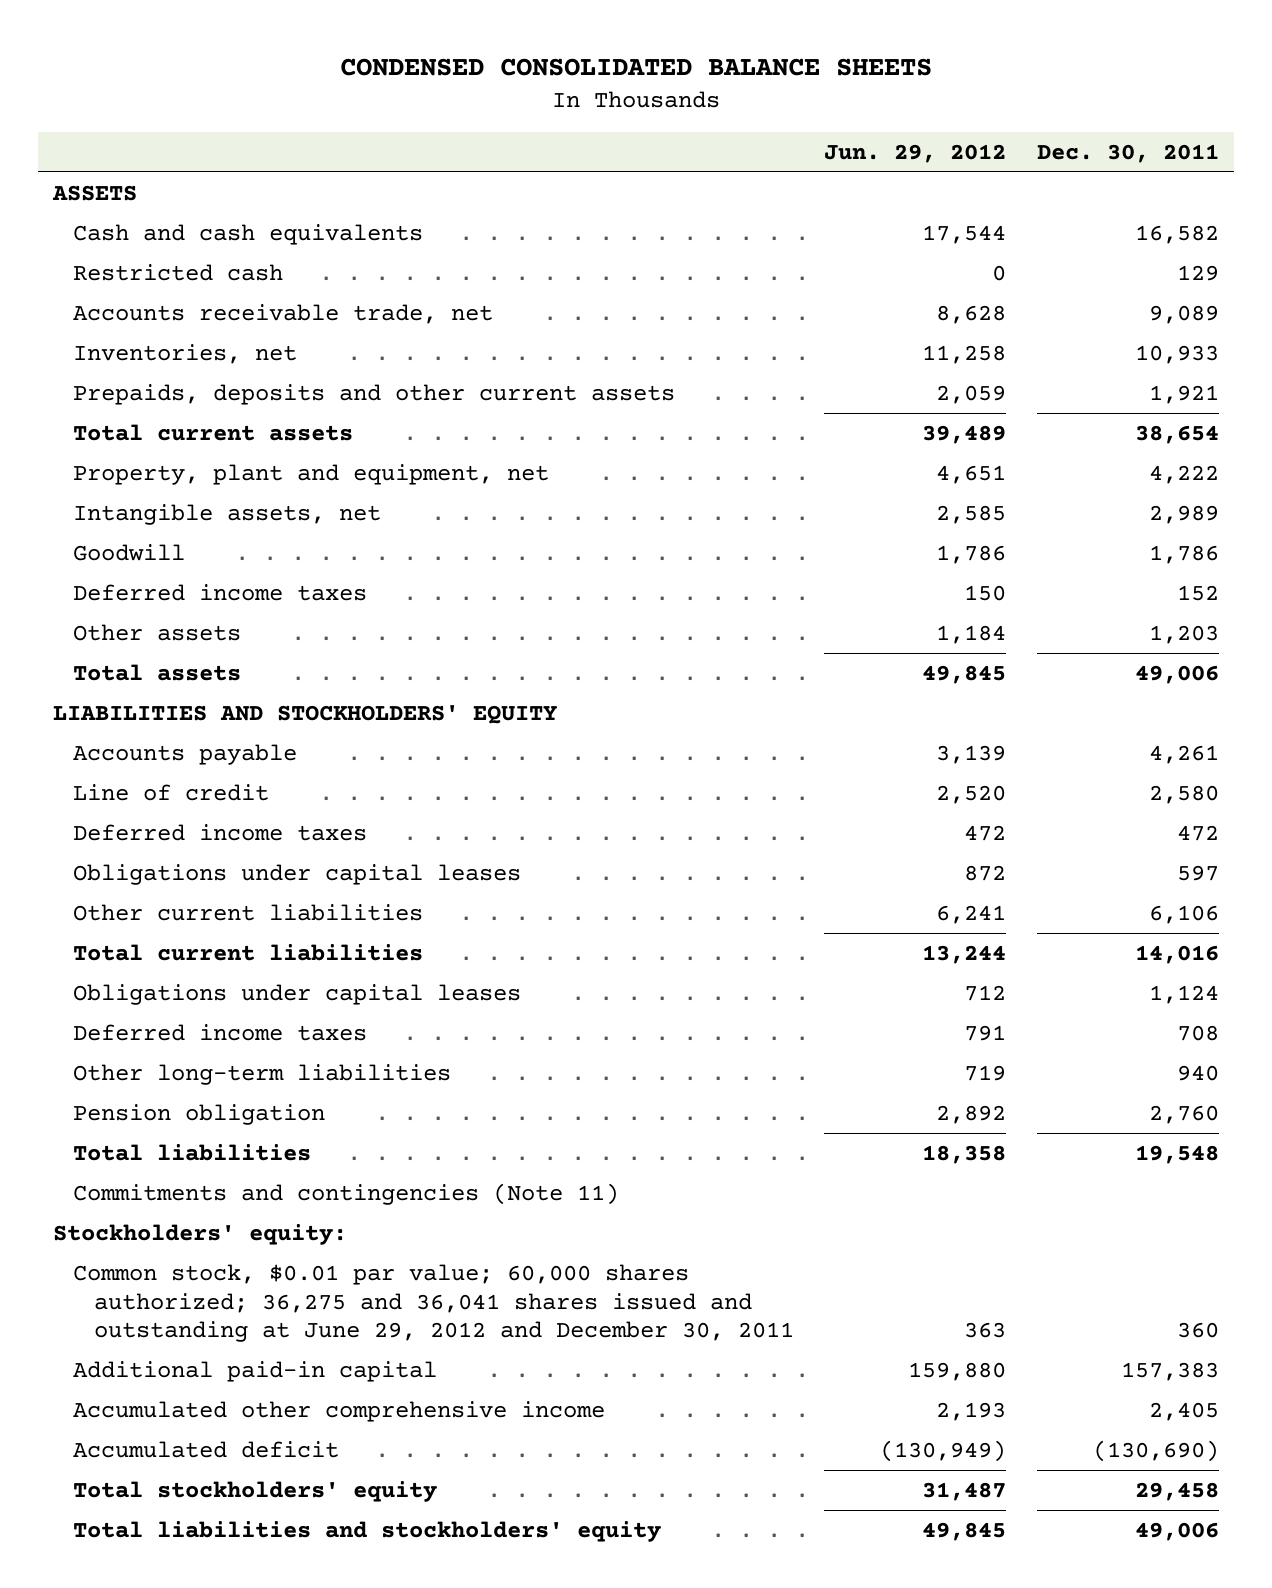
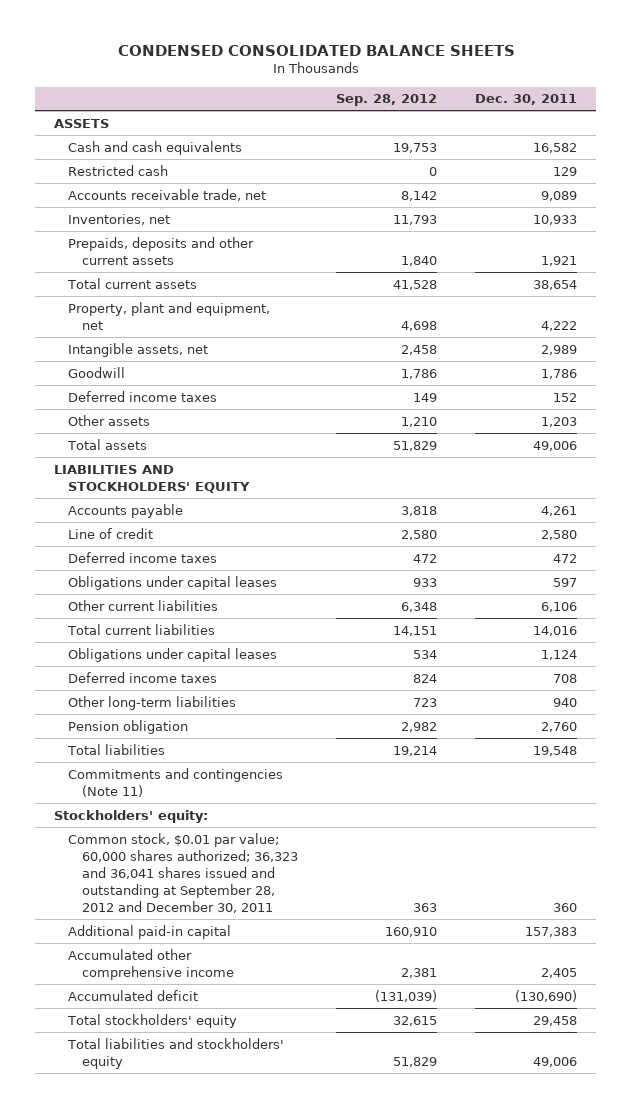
[824,143,1007,163] Jun. 29, 2012 -> none
none -> [336,94,438,107] Sep. 28, 2012
[73,1263,794,1343] Common stock, $0.01 par value; 60,000 shares authorized; 36,275 and 36,041 shares issued and outstanding at June 29, 2012 and December 30, 2011 -> [68,832,299,914] Common stock, $0.01 par value; 60,000 shares authorized; 36,323 and 36,041 shares issued and outstanding at September 28, 2012 and December 30, 2011

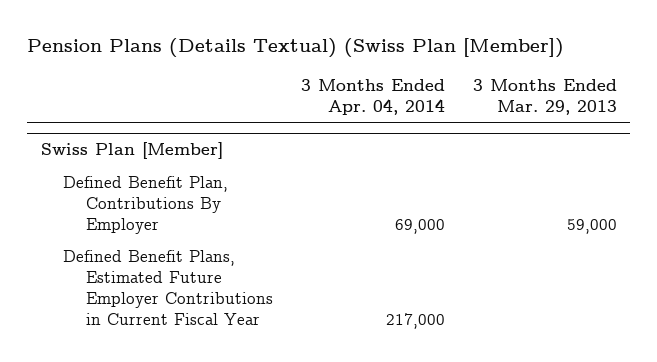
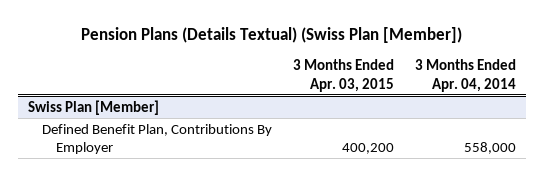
[472,78,617,115] 3 Months Ended Mar. 29, 2013 -> none
none -> [292,59,394,92] 3 Months Ended Apr. 03, 2015
[63,249,274,325] Defined Benefit Plans, Estimated Future Employer Contributions in Current Fiscal Year -> none
[394,218,445,234] 69,000 -> [463,141,516,154] 558,000

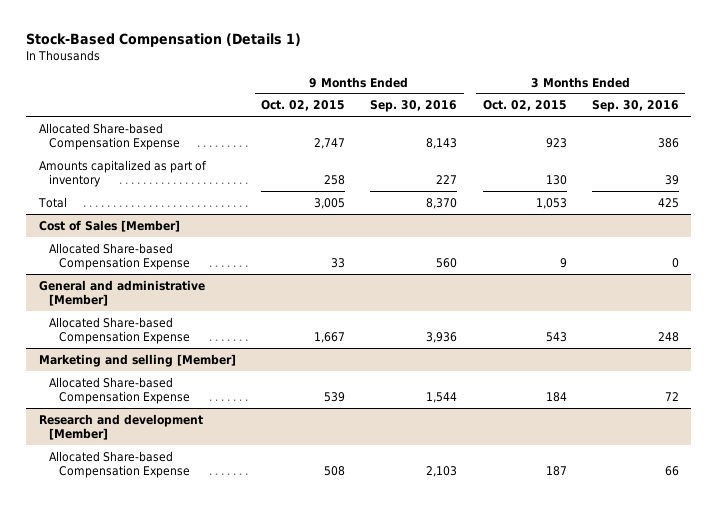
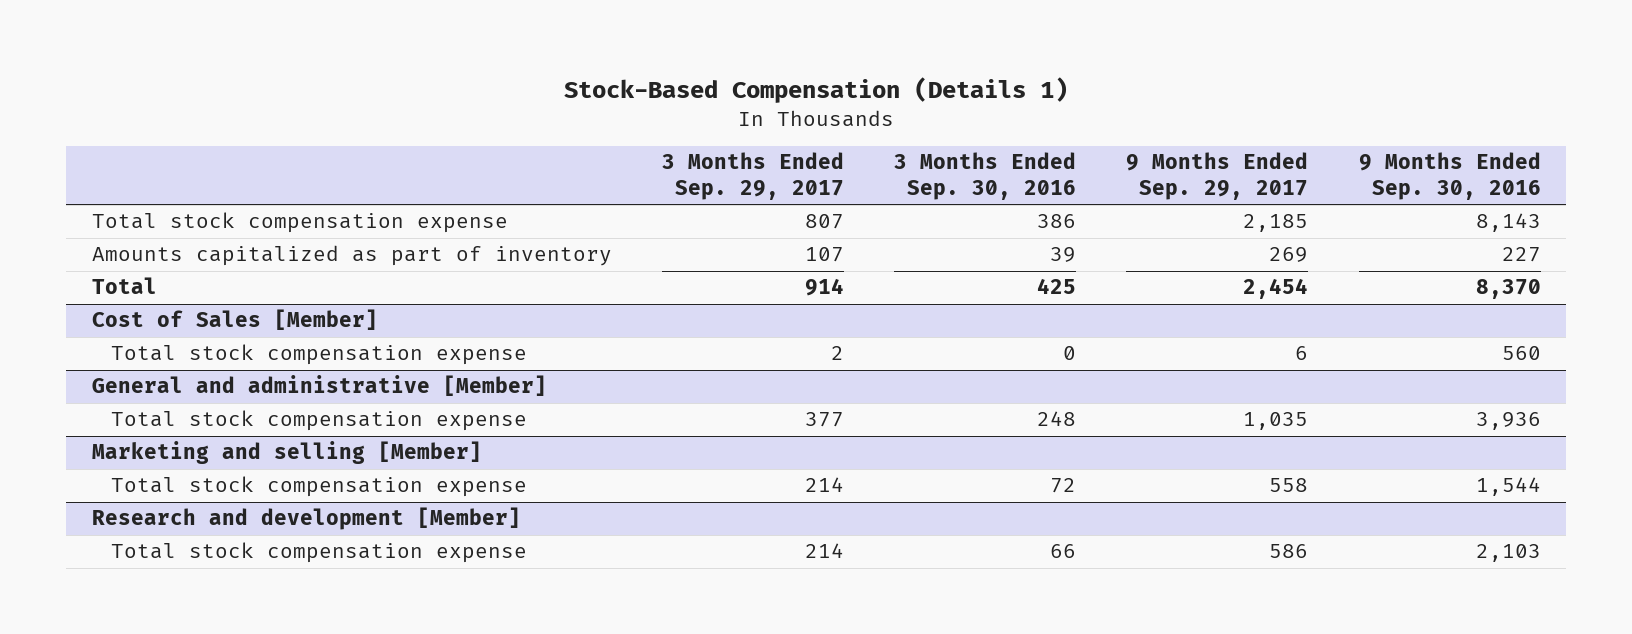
[261,100,346,112] Oct. 02, 2015 -> none
[482,100,567,112] Oct. 02, 2015 -> none
none -> [661,152,844,200] 3 Months Ended Sep. 29, 2017
none -> [1126,152,1309,200] 9 Months Ended Sep. 29, 2017
[38,122,181,150] Allocated Share-based Compensation Expense -> [91,212,508,234] Total stock compensation expense
[49,242,191,270] Allocated Share-based Compensation Expense -> none
none -> [110,344,527,366] Total stock compensation expense
[49,316,191,344] Allocated Share-based Compensation Expense -> [110,410,527,432] Total stock compensation expense
[49,376,191,404] Allocated Share-based Compensation Expense -> [110,476,527,498] Total stock compensation expense
[49,450,191,478] Allocated Share-based Compensation Expense -> [110,542,527,564] Total stock compensation expense

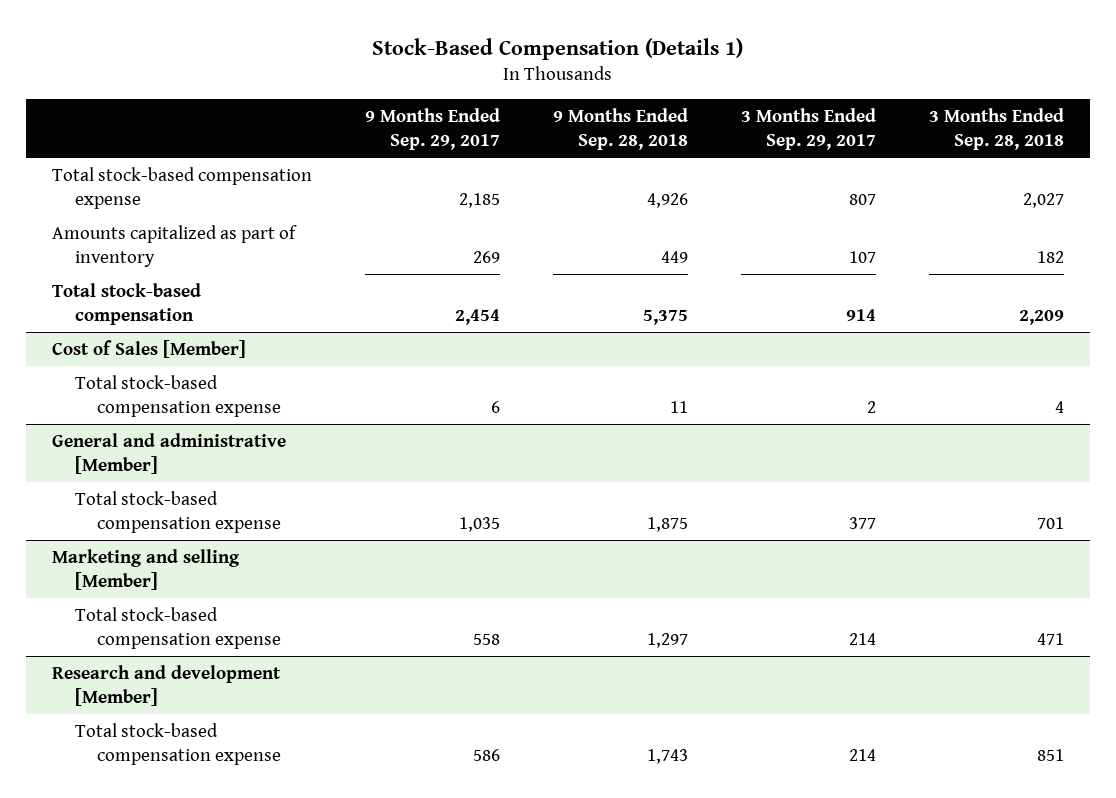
[894,152,1077,200] 3 Months Ended Sep. 30, 2016 -> none
[1358,152,1541,200] 9 Months Ended Sep. 30, 2016 -> none
none -> [552,108,688,151] 9 Months Ended Sep. 28, 2018
none -> [928,108,1064,151] 3 Months Ended Sep. 28, 2018
[91,212,508,234] Total stock compensation expense -> [52,166,313,209] Total stock-based compensation expense
[91,277,157,295] Total -> [52,282,202,325] Total stock-based compensation
[110,344,527,366] Total stock compensation expense -> [74,374,281,417] Total stock-based compensation expense
[110,410,527,432] Total stock compensation expense -> [74,490,281,533] Total stock-based compensation expense
[110,476,527,498] Total stock compensation expense -> [74,606,281,649] Total stock-based compensation expense
[110,542,527,564] Total stock compensation expense -> [74,722,281,765] Total stock-based compensation expense

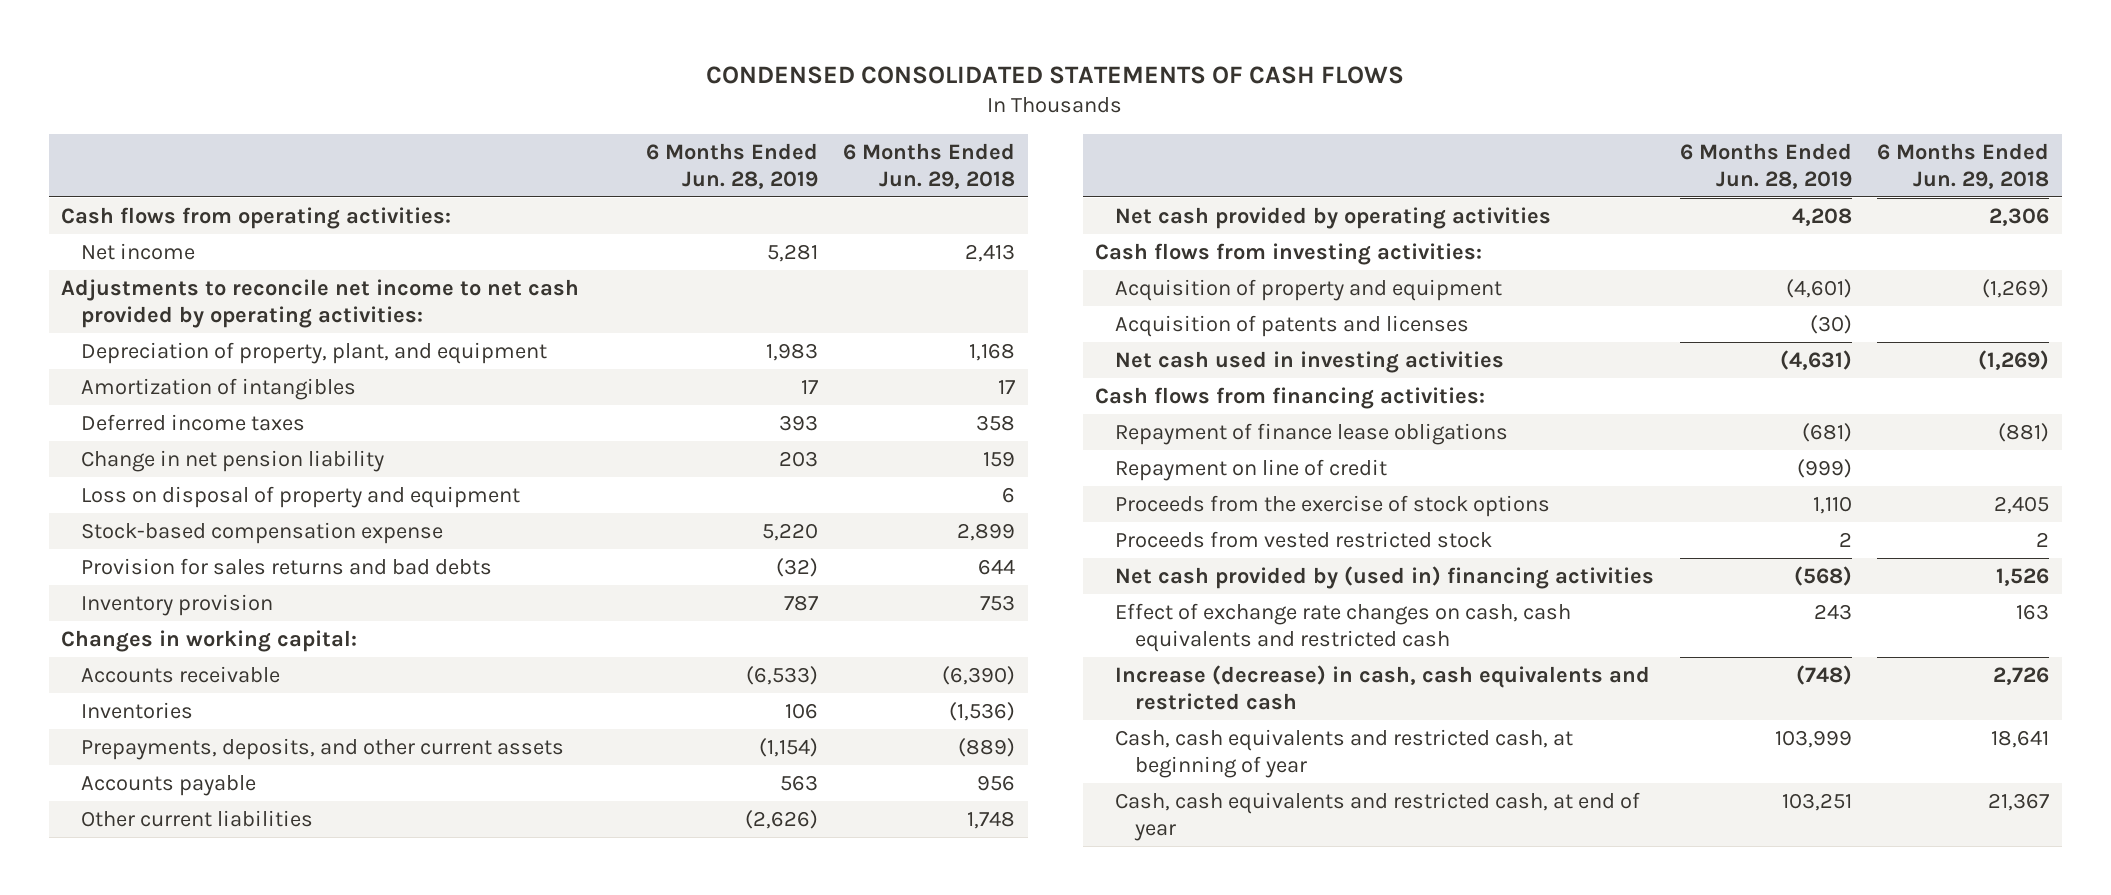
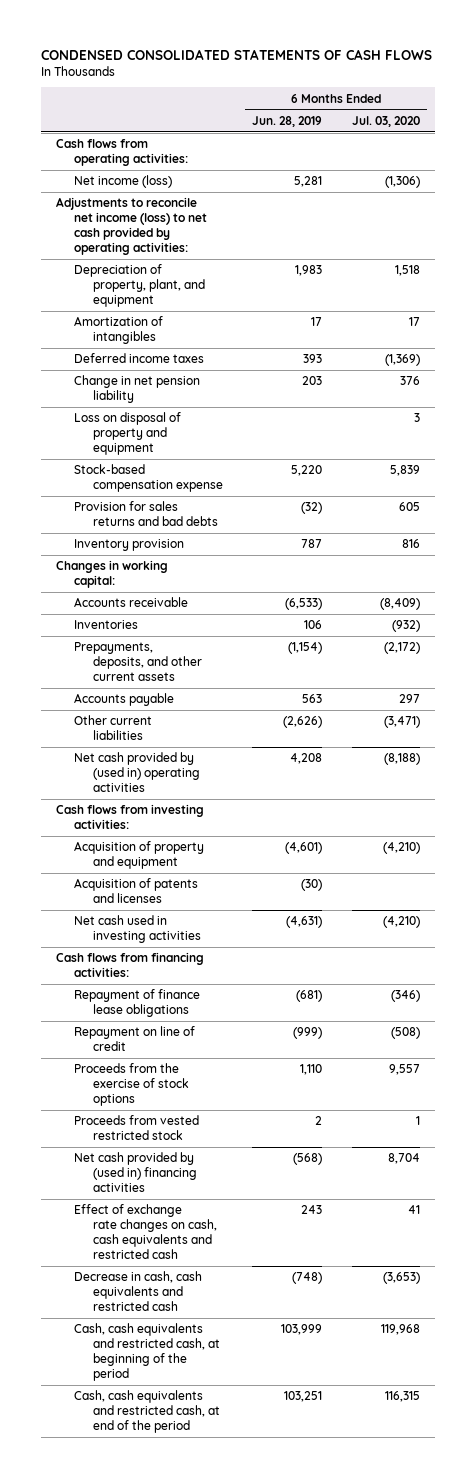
[843,143,1016,189] 6 Months Ended Jun. 29, 2018 -> none
none -> [351,115,420,127] Jul. 03, 2020
[81,242,196,260] Net income -> [74,175,173,189] Net income (loss)
[61,278,580,328] Adjustments to reconcile net income to net cash provided by operating activities: -> [56,197,208,255] Adjustments to reconcile net income (loss) to net cash provided by operating activities:
[1115,206,1552,229] Net cash provided by operating activities -> [74,752,200,792] Net cash provided by (used in) operating activities
[1115,664,1651,710] Increase (decrease) in cash, cash equivalents and restricted cash -> [74,1271,203,1311] Decrease in cash, cash equivalents and restricted cash
[1115,728,1574,778] Cash, cash equivalents and restricted cash, at beginning of year -> [74,1323,220,1381] Cash, cash equivalents and restricted cash, at beginning of the period
[1115,791,1641,841] Cash, cash equivalents and restricted cash, at end of year -> [74,1390,220,1433] Cash, cash equivalents and restricted cash, at end of the period

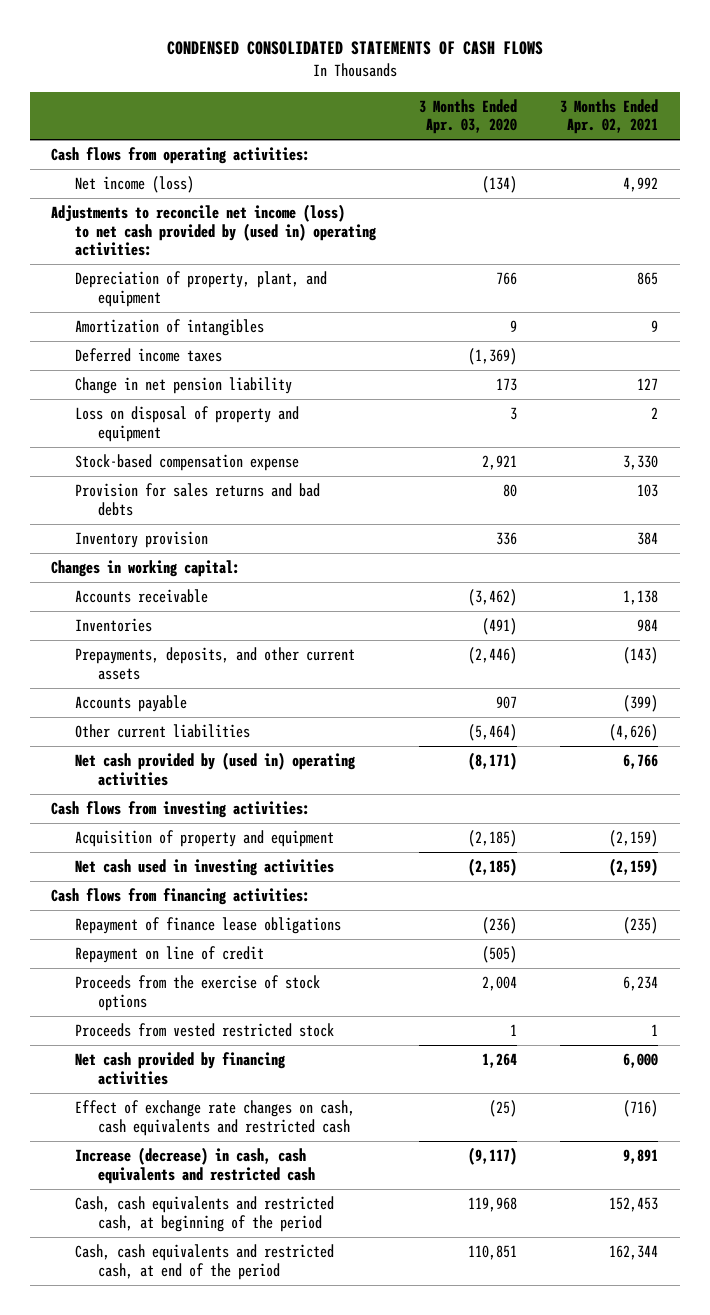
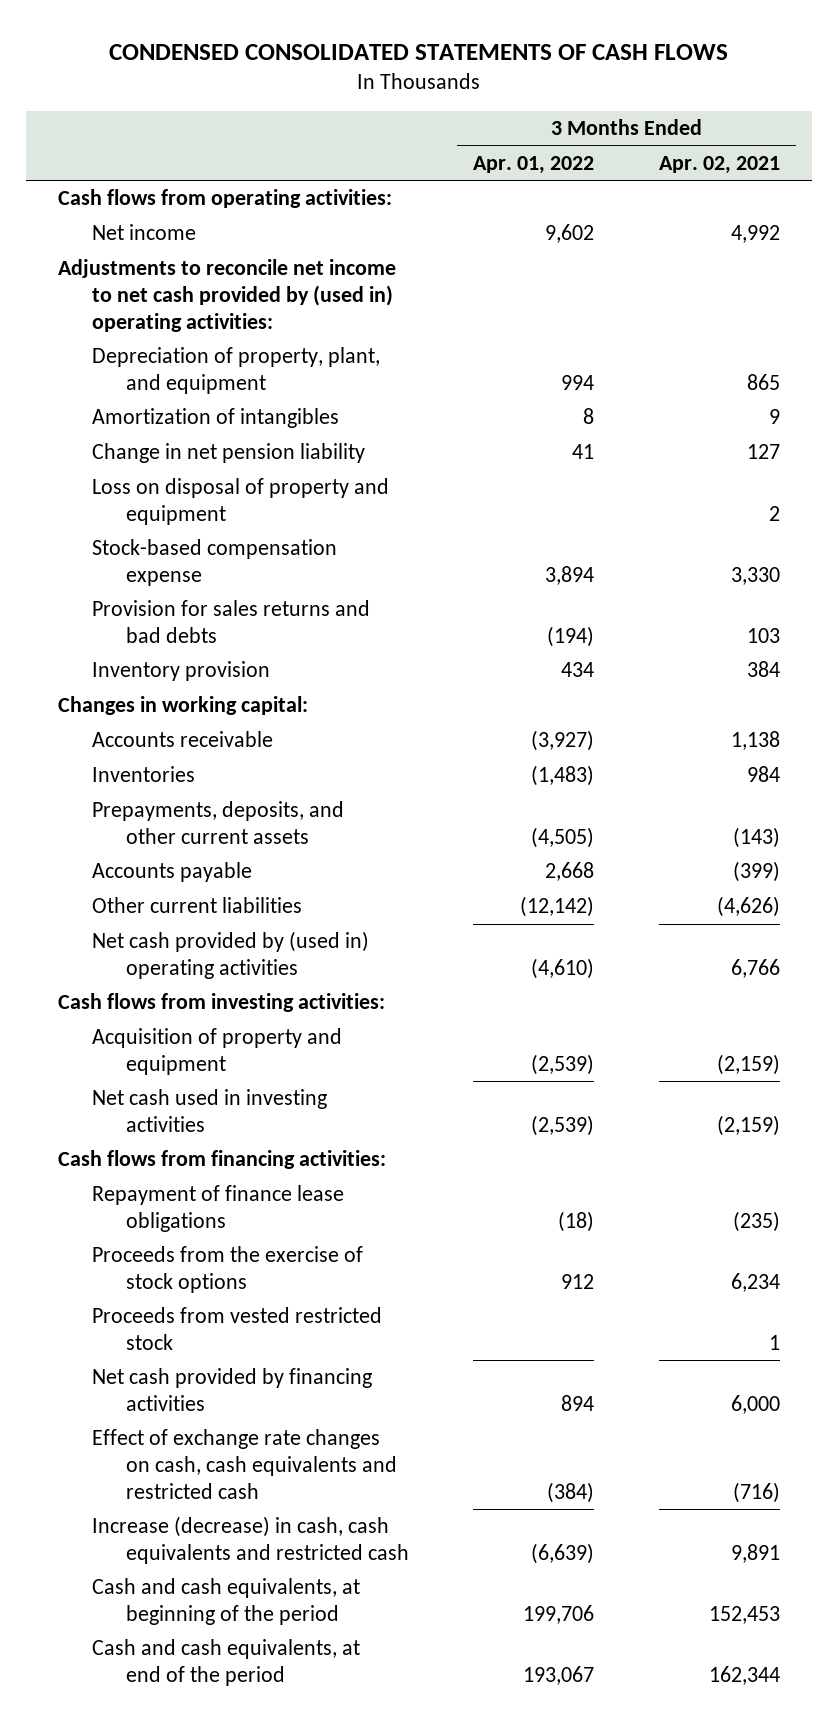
[419,98,518,135] 3 Months Ended Apr. 03, 2020 -> none
none -> [473,156,595,175] Apr. 01, 2022
[74,176,194,194] Net income (loss) -> [91,224,196,241] Net income
[51,204,377,257] Adjustments to reconcile net income (loss) to net cash provided by (used in) operating activities: -> [58,259,397,332] Adjustments to reconcile net income to net cash provided by (used in) operating activities:
[74,348,222,363] Deferred income taxes -> none
[74,946,264,964] Repayment on line of credit -> none
[74,1196,334,1232] Cash, cash equivalents and restricted cash, at beginning of the period -> [91,1578,360,1626] Cash and cash equivalents, at beginning of the period
[74,1244,334,1280] Cash, cash equivalents and restricted cash, at end of the period -> [91,1639,360,1687] Cash and cash equivalents, at end of the period

